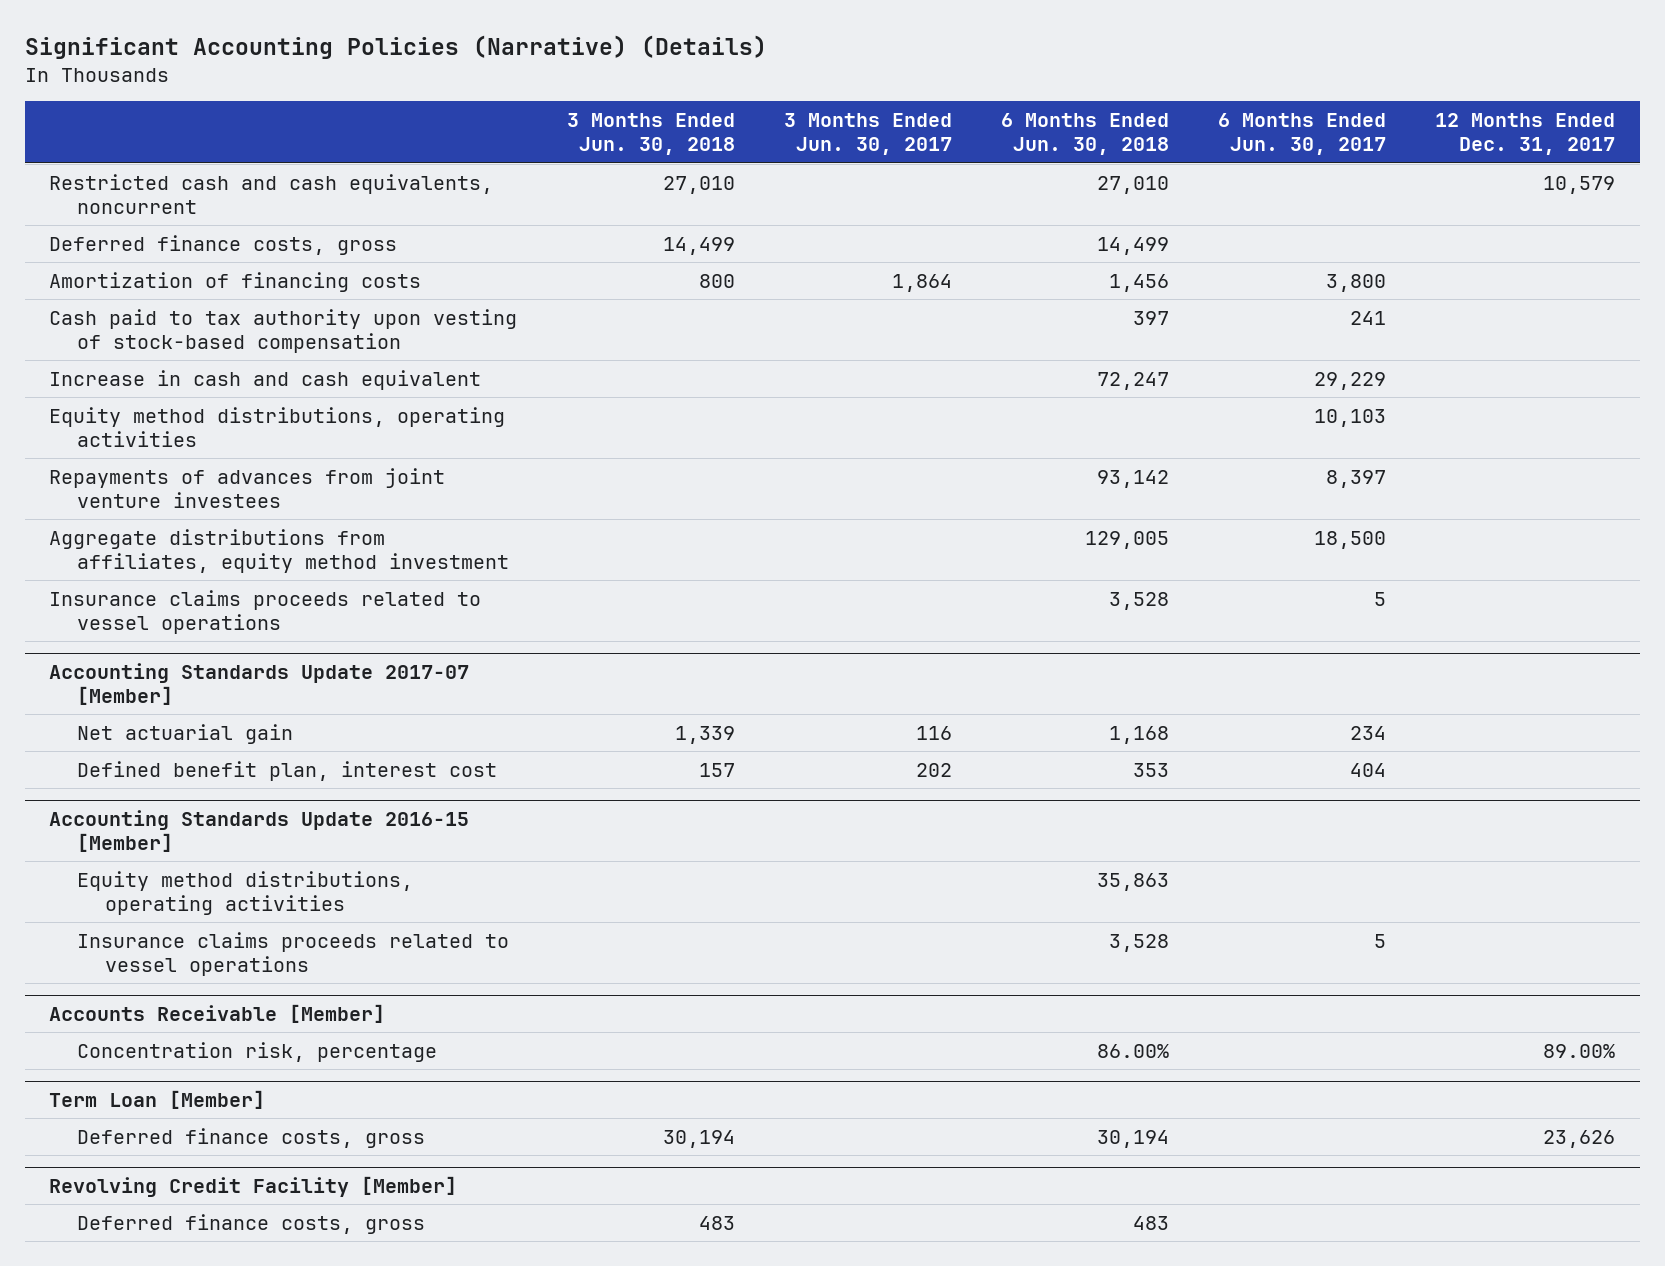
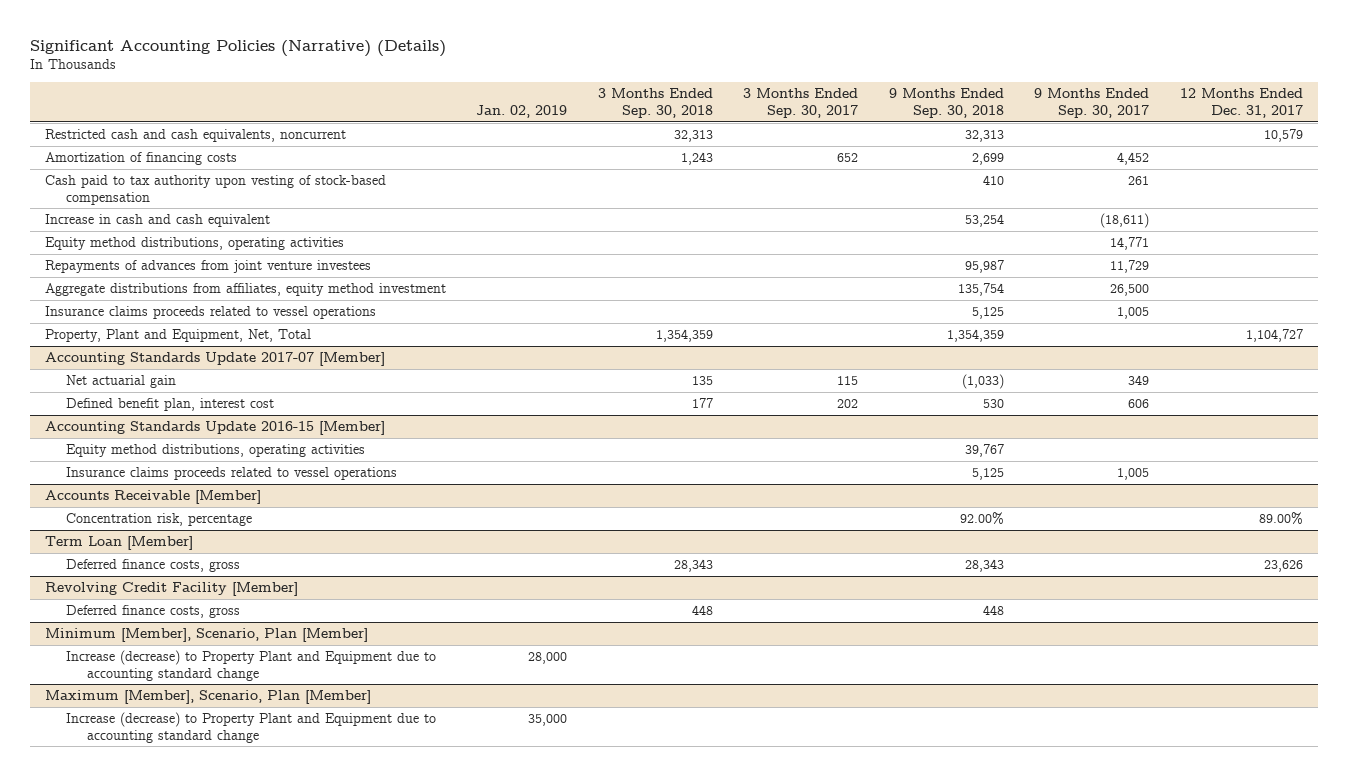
[566,113,735,156] 3 Months Ended Jun. 30, 2018 -> none
[783,113,952,156] 3 Months Ended Jun. 30, 2017 -> none
[1000,113,1169,156] 6 Months Ended Jun. 30, 2018 -> none
[1218,113,1387,156] 6 Months Ended Jun. 30, 2017 -> none
none -> [476,104,568,118] Jan. 02, 2019
none -> [597,88,713,118] 3 Months Ended Sep. 30, 2018
none -> [743,88,859,118] 3 Months Ended Sep. 30, 2017
none -> [888,88,1004,118] 9 Months Ended Sep. 30, 2018
none -> [1034,88,1150,118] 9 Months Ended Sep. 30, 2017
[49,234,398,255] Deferred finance costs, gross -> none
none -> [44,329,311,343] Property, Plant and Equipment, Net, Total
none -> [44,628,368,643] Minimum [Member], Scenario, Plan [Member]
none -> [65,650,436,681] Increase (decrease) to Property Plant and Equipment due to accounting standard change
none -> [44,690,371,705] Maximum [Member], Scenario, Plan [Member]
none -> [65,712,436,743] Increase (decrease) to Property Plant and Equipment due to accounting standard change

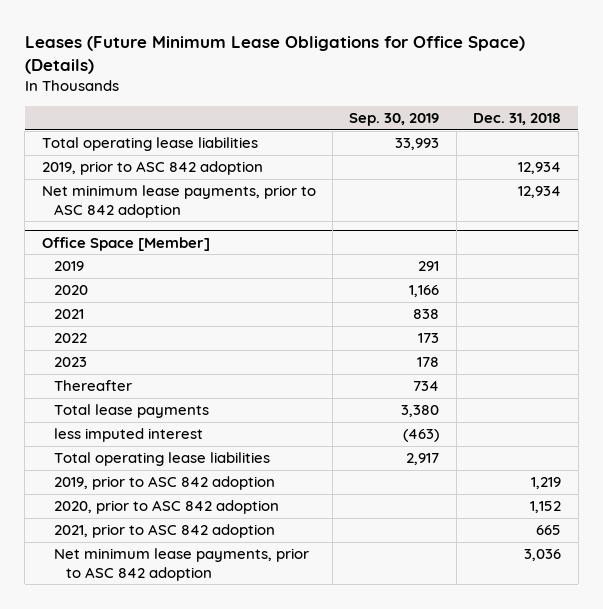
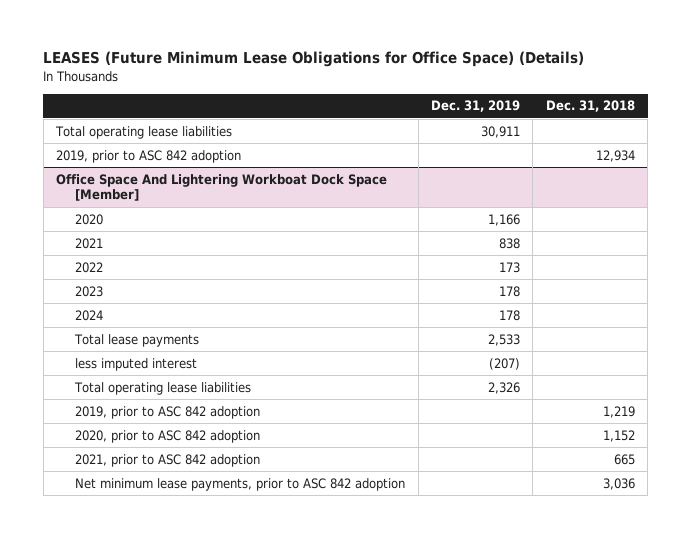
[24,35,525,75] Leases (Future Minimum Lease Obligations for Office Space) (Details) -> [43,51,585,68] LEASES (Future Minimum Lease Obligations for Office Space) (Details)
[349,113,440,127] Sep. 30, 2019 -> none
none -> [430,100,520,113] Dec. 31, 2019
[41,185,316,218] Net minimum lease payments, prior to ASC 842 adoption -> none
[53,261,84,272] 2019 -> none
[41,236,210,251] Office Space [Member] -> [56,173,388,202] Office Space And Lightering Workboat Dock Space [Member]
[53,380,132,392] Thereafter -> none
none -> [75,309,104,321] 2024

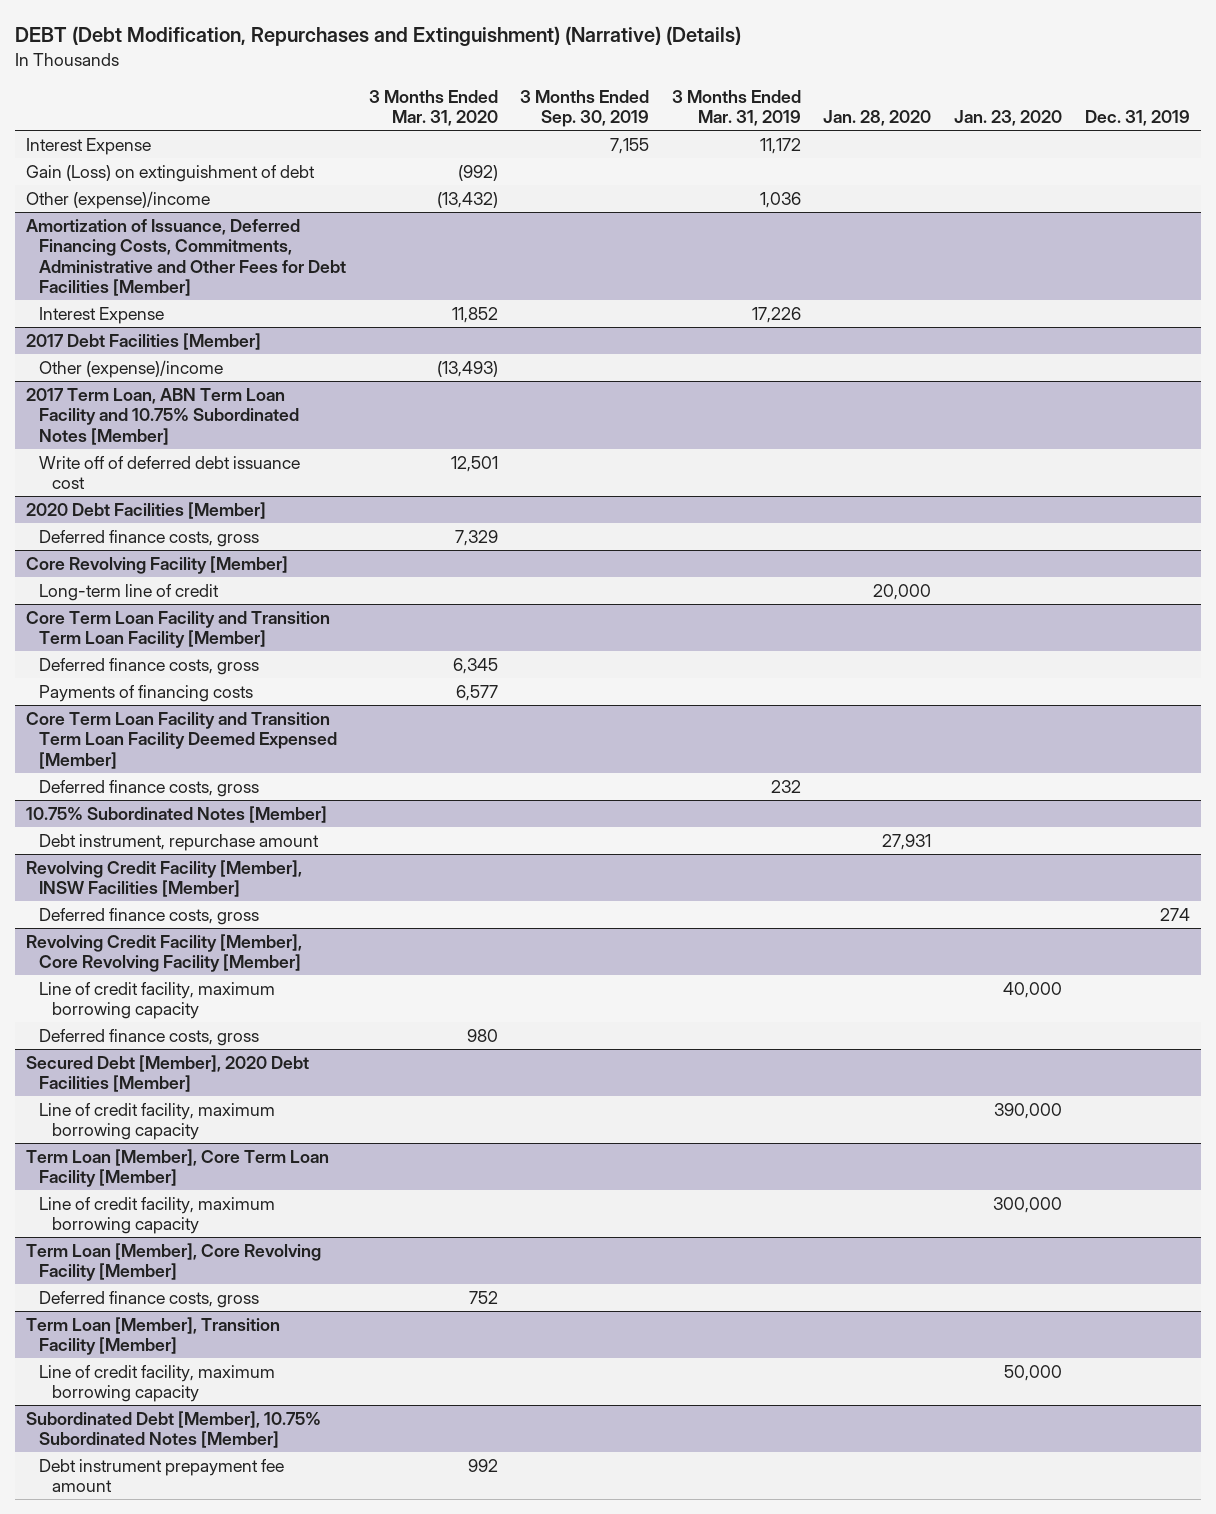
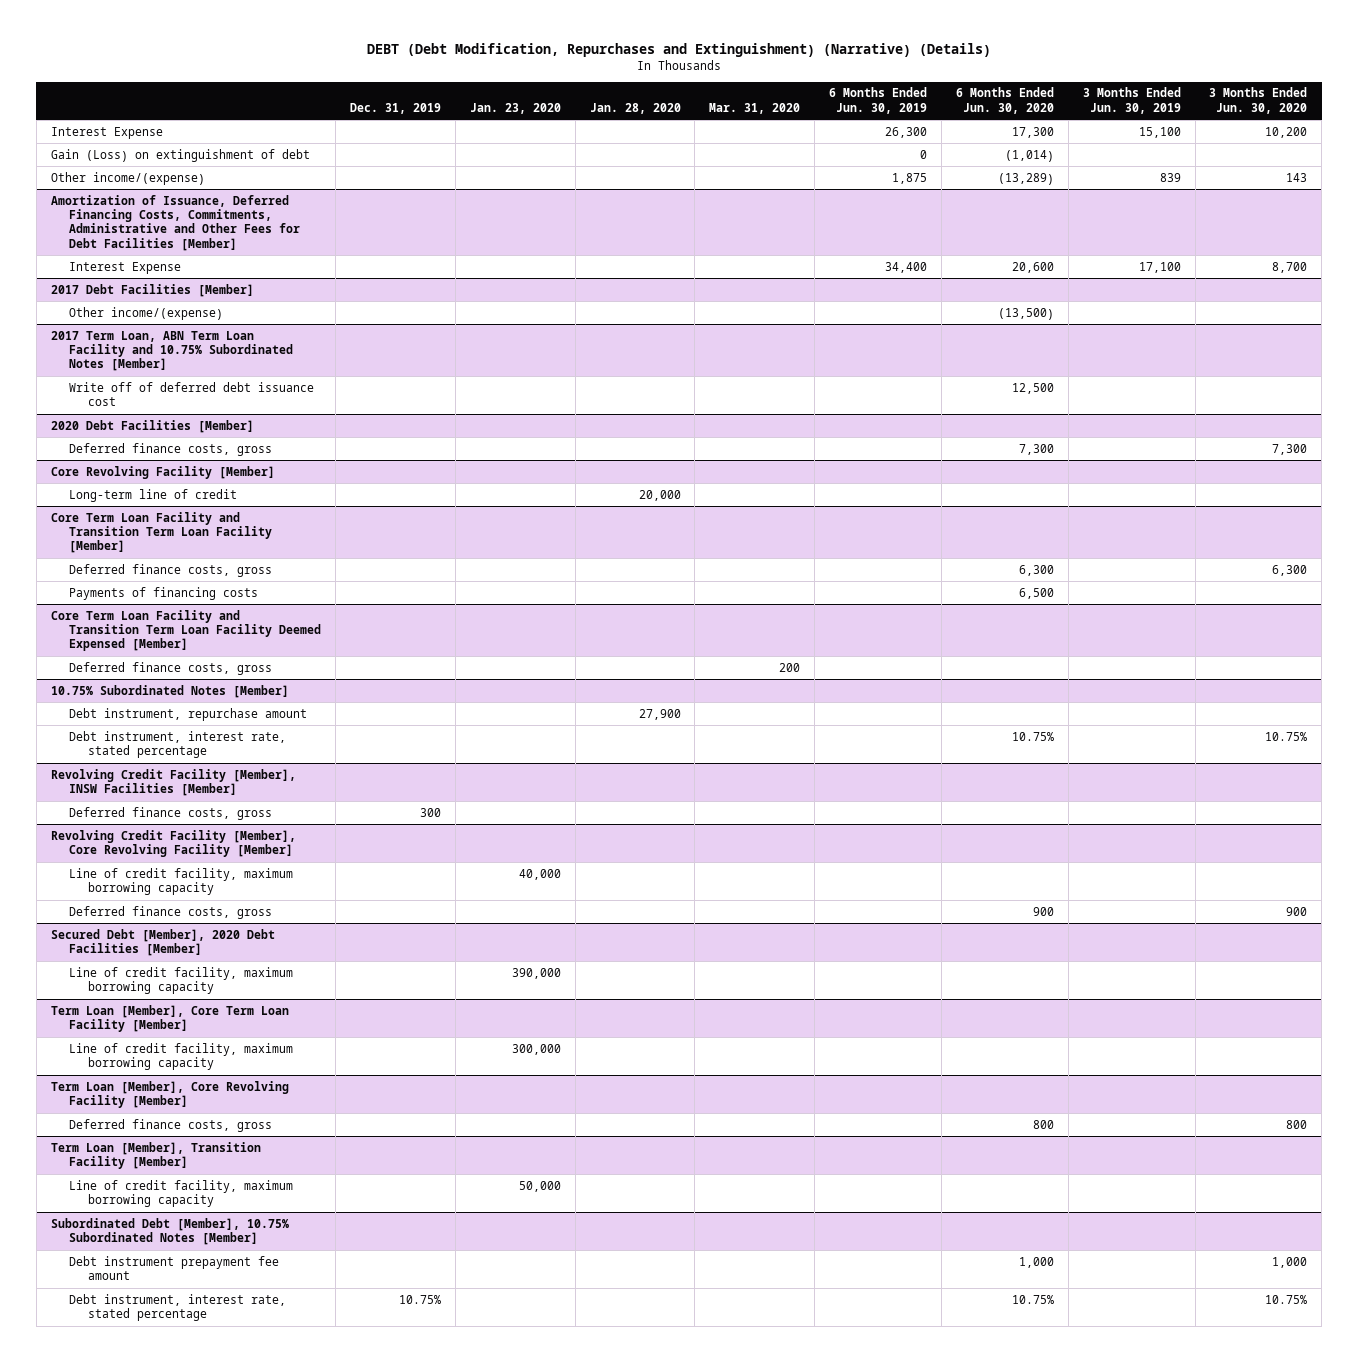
[368,89,498,127] 3 Months Ended Mar. 31, 2020 -> none
[520,89,650,128] 3 Months Ended Sep. 30, 2019 -> none
[671,89,801,127] 3 Months Ended Mar. 31, 2019 -> none
none -> [709,102,801,114] Mar. 31, 2020
none -> [829,87,928,114] 6 Months Ended Jun. 30, 2019
none -> [955,87,1054,114] 6 Months Ended Jun. 30, 2020
none -> [1082,87,1181,114] 3 Months Ended Jun. 30, 2019
none -> [1209,87,1308,114] 3 Months Ended Jun. 30, 2020
[25,190,210,209] Other (expense)/income -> [50,171,205,185] Other income/(expense)
[38,359,223,378] Other (expense)/income -> [69,306,224,320] Other income/(expense)
[882,833,932,850] 27,931 -> [638,708,681,720] 27,900
none -> [69,730,287,759] Debt instrument, interest rate, stated percentage
[1159,907,1190,921] 274 -> [420,807,442,817] 300
none -> [69,1293,287,1322] Debt instrument, interest rate, stated percentage

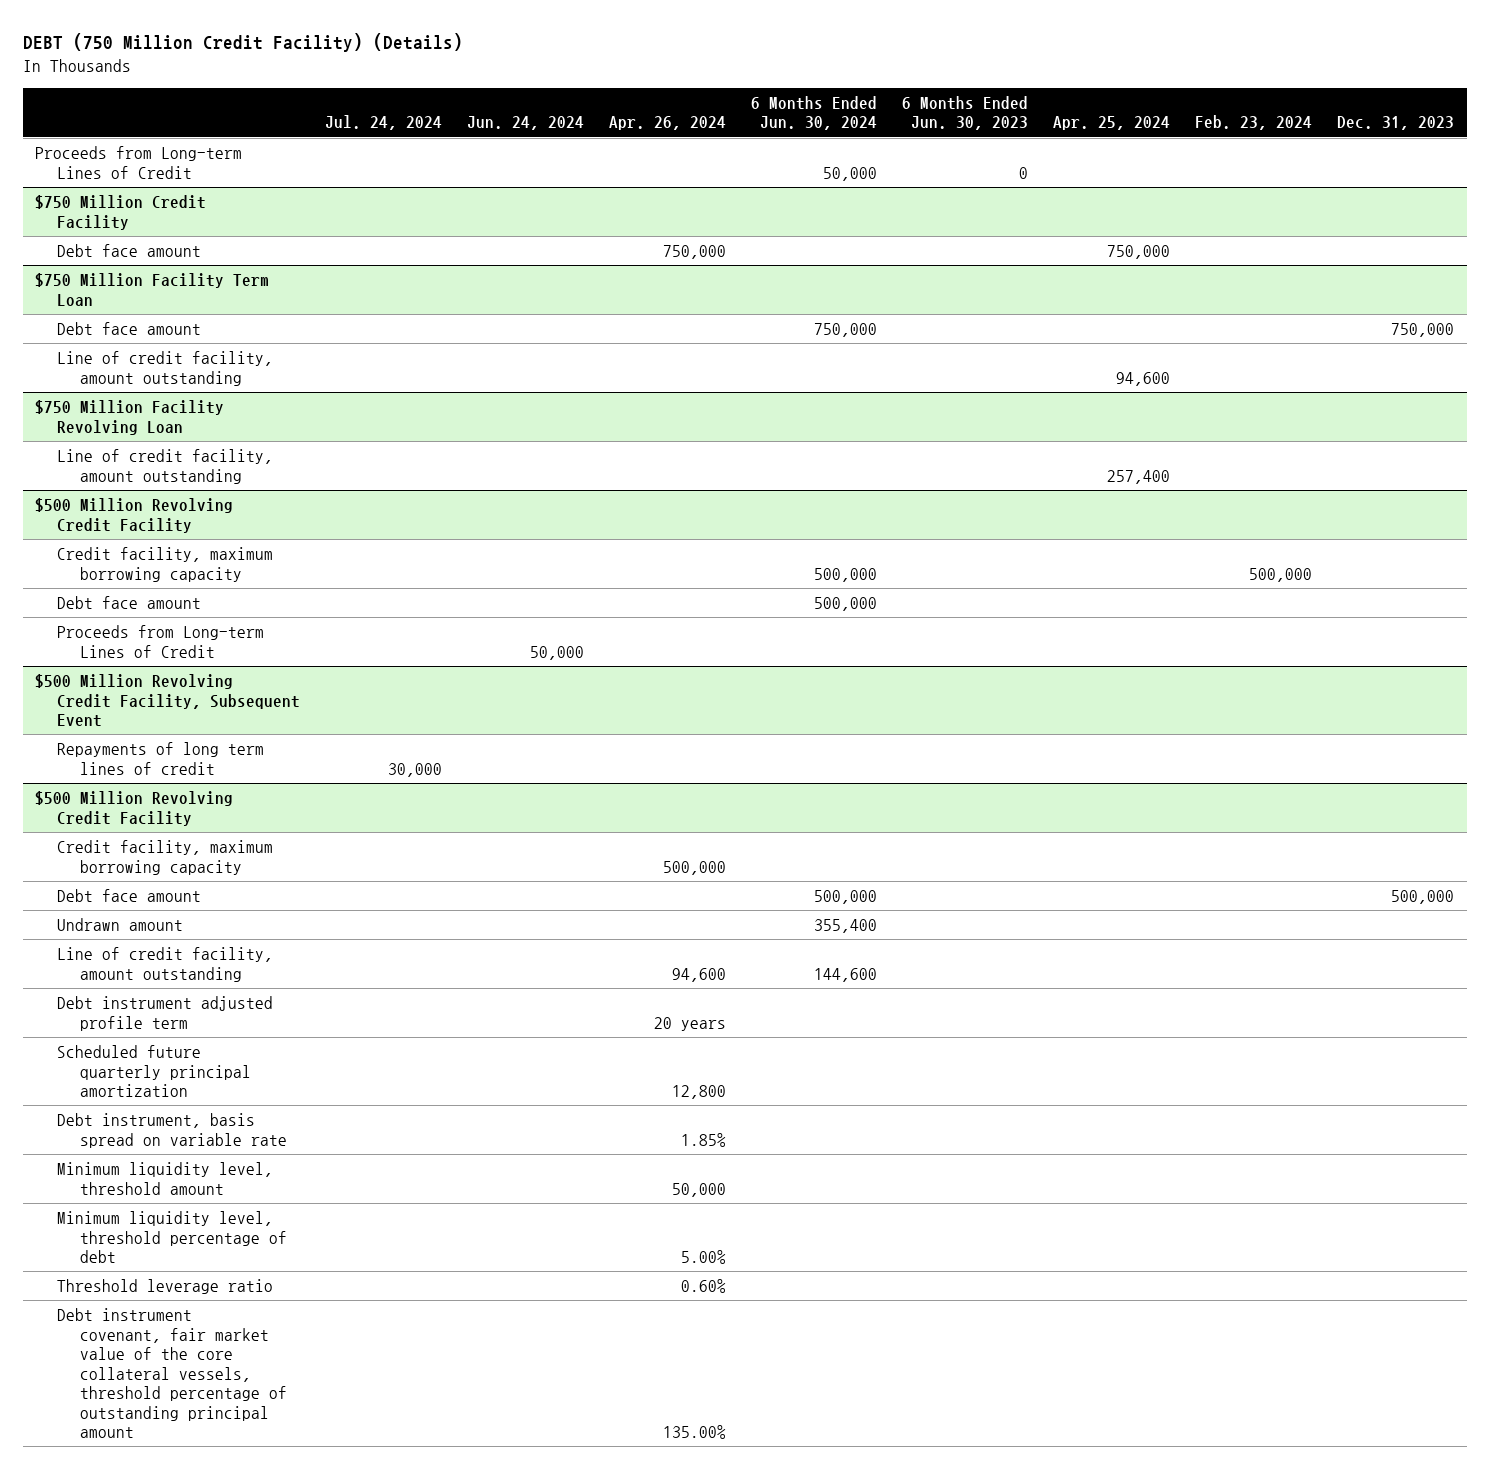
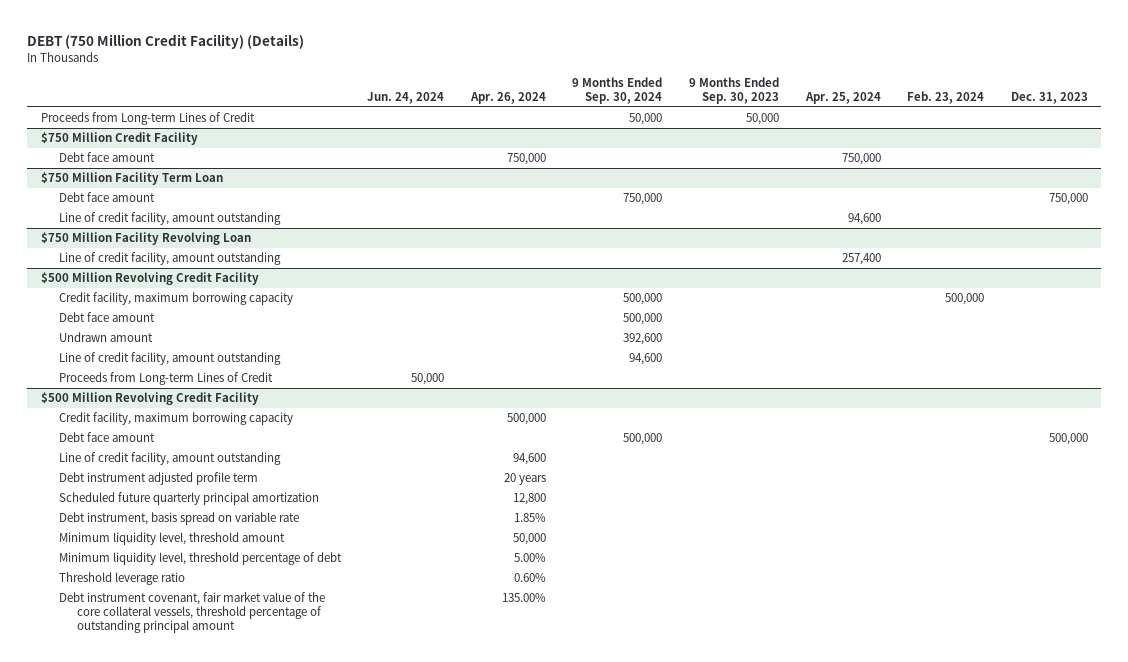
[325,115,443,131] Jul. 24, 2024 -> none
[751,95,878,131] 6 Months Ended Jun. 30, 2024 -> none
[902,95,1029,131] 6 Months Ended Jun. 30, 2023 -> none
none -> [572,77,663,105] 9 Months Ended Sep. 30, 2024
none -> [689,77,780,105] 9 Months Ended Sep. 30, 2023
[57,918,184,932] Undrawn amount -> [58,332,153,343] Undrawn amount
none -> [58,352,281,366] Line of credit facility, amount outstanding
[35,674,301,728] $500 Million Revolving Credit Facility, Subsequent Event -> none
[57,742,265,775] Repayments of long term lines of credit -> none

